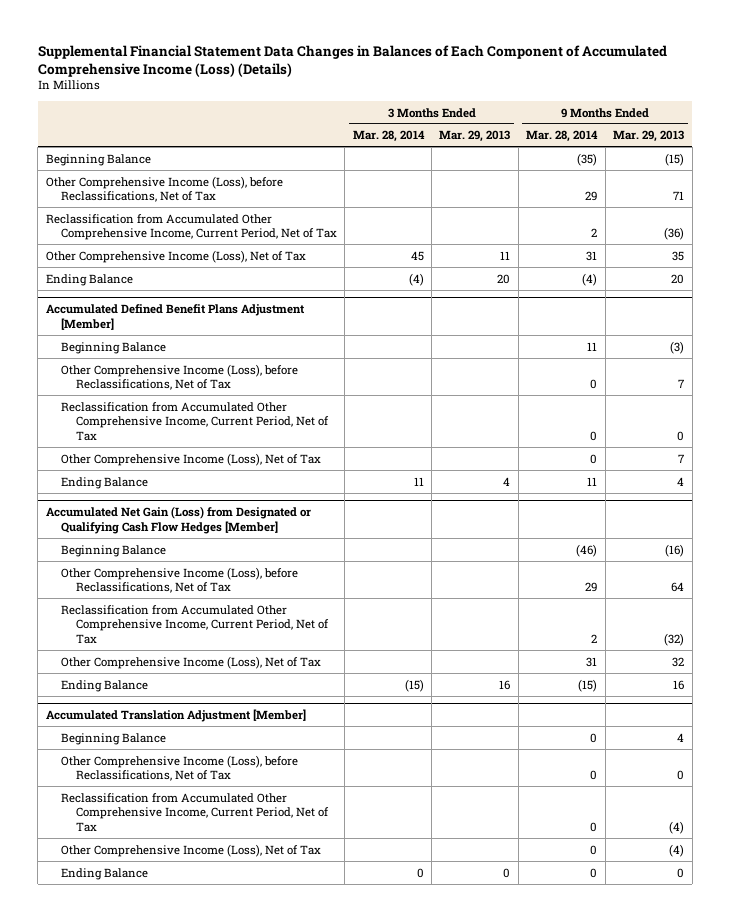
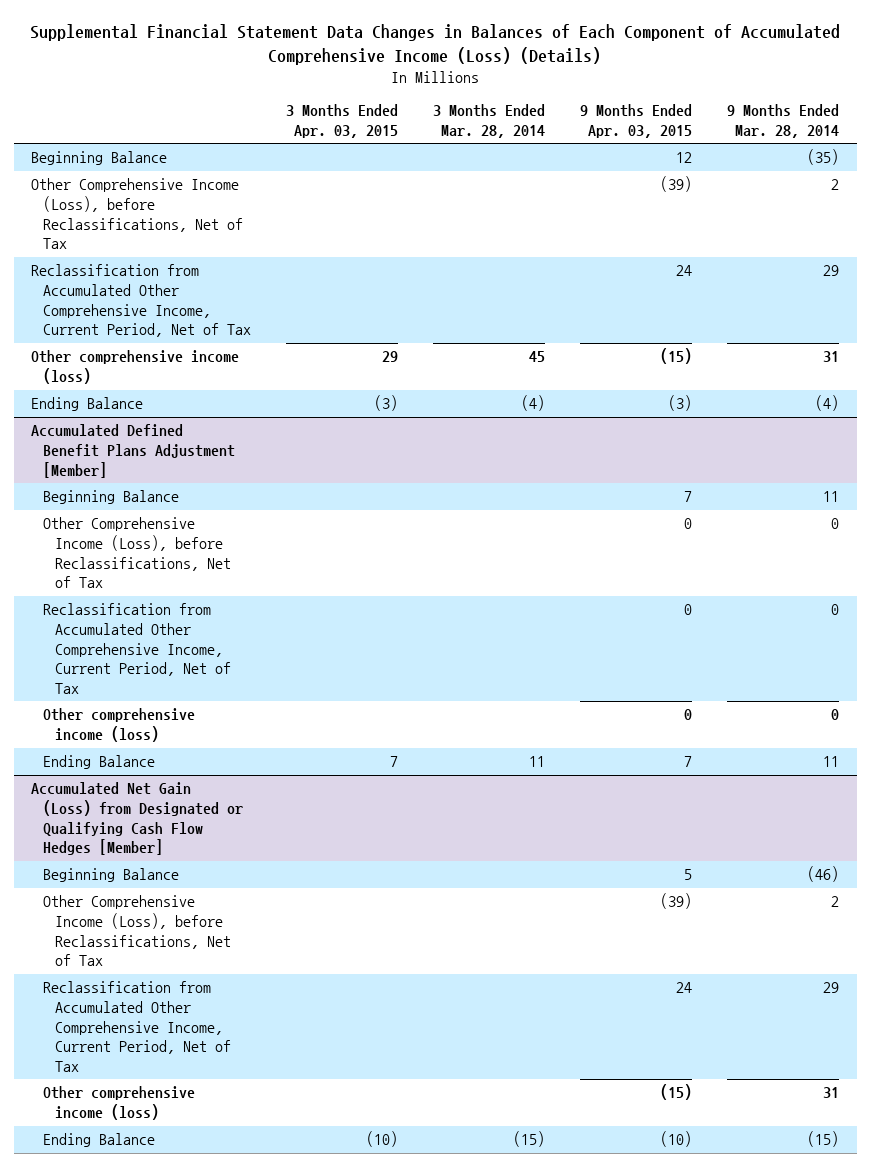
[439,130,511,143] Mar. 29, 2013 -> none
[613,130,685,143] Mar. 29, 2013 -> none
none -> [286,104,399,138] 3 Months Ended Apr. 03, 2015
none -> [580,104,693,138] 9 Months Ended Apr. 03, 2015
[585,191,598,202] 29 -> [831,179,840,191] 2
[591,228,598,238] 2 -> [823,265,840,277] 29
[45,249,306,263] Other Comprehensive Income (Loss), Net of Tax -> [31,350,240,384] Other comprehensive income (loss)
[60,452,321,466] Other Comprehensive Income (Loss), Net of Tax -> [43,708,196,742] Other comprehensive income (loss)
[585,582,598,593] 29 -> [831,896,840,908] 2
[591,634,598,644] 2 -> [823,982,840,994] 29
[60,655,321,669] Other Comprehensive Income (Loss), Net of Tax -> [43,1086,196,1120] Other comprehensive income (loss)
[45,708,306,722] Accumulated Translation Adjustment [Member] -> none
[60,732,166,745] Beginning Balance -> none
[60,754,298,782] Other Comprehensive Income (Loss), before Reclassifications, Net of Tax -> none
[60,792,329,833] Reclassification from Accumulated Other Comprehensive Income, Current Period, Net of Tax -> none
[60,843,321,857] Other Comprehensive Income (Loss), Net of Tax -> none
[60,867,148,880] Ending Balance -> none

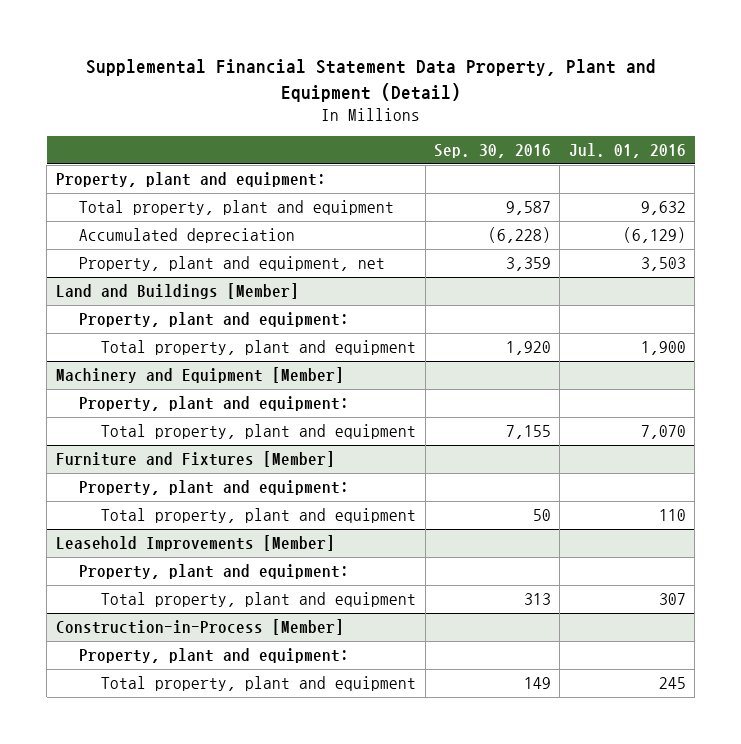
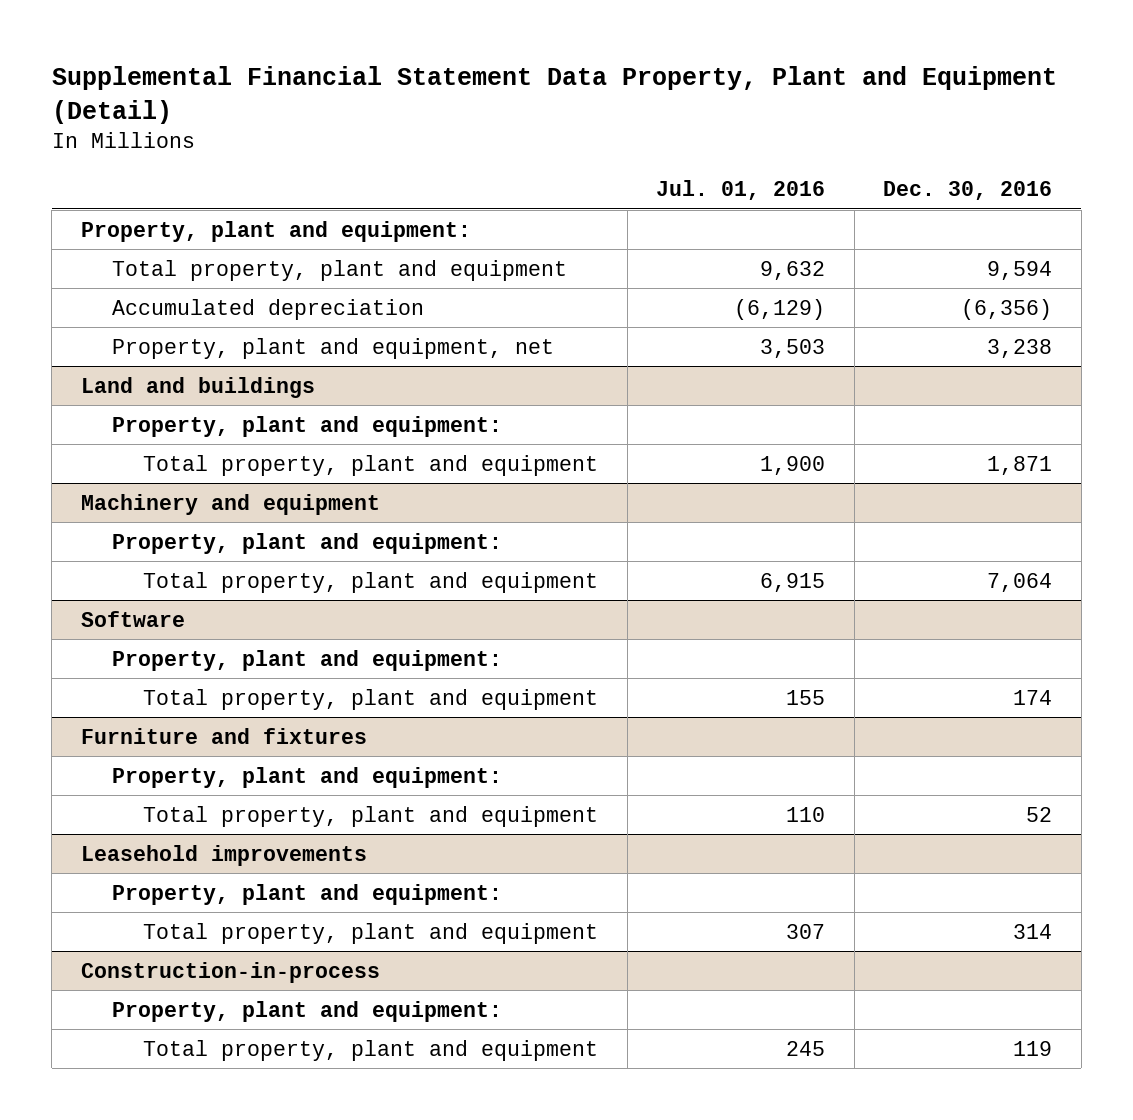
[434,144,552,159] Sep. 30, 2016 -> none
none -> [883,181,1053,201] Dec. 30, 2016
[55,283,299,300] Land and Buildings [Member] -> [80,376,315,398] Land and buildings
[55,367,344,384] Machinery and Equipment [Member] -> [80,493,380,515] Machinery and equipment
[55,451,335,468] Furniture and Fixtures [Member] -> none
[640,425,686,440] 7,070 -> [760,572,826,592] 6,915
none -> [80,610,185,627] Software
none -> [143,688,599,710] Total property, plant and equipment
none -> [80,727,367,744] Furniture and fixtures
none -> [111,766,502,788] Property, plant and equipment:
[55,535,335,552] Leasehold Improvements [Member] -> [80,844,367,866] Leasehold improvements
[55,619,344,636] Construction-in-Process [Member] -> [80,961,380,983] Construction-in-process

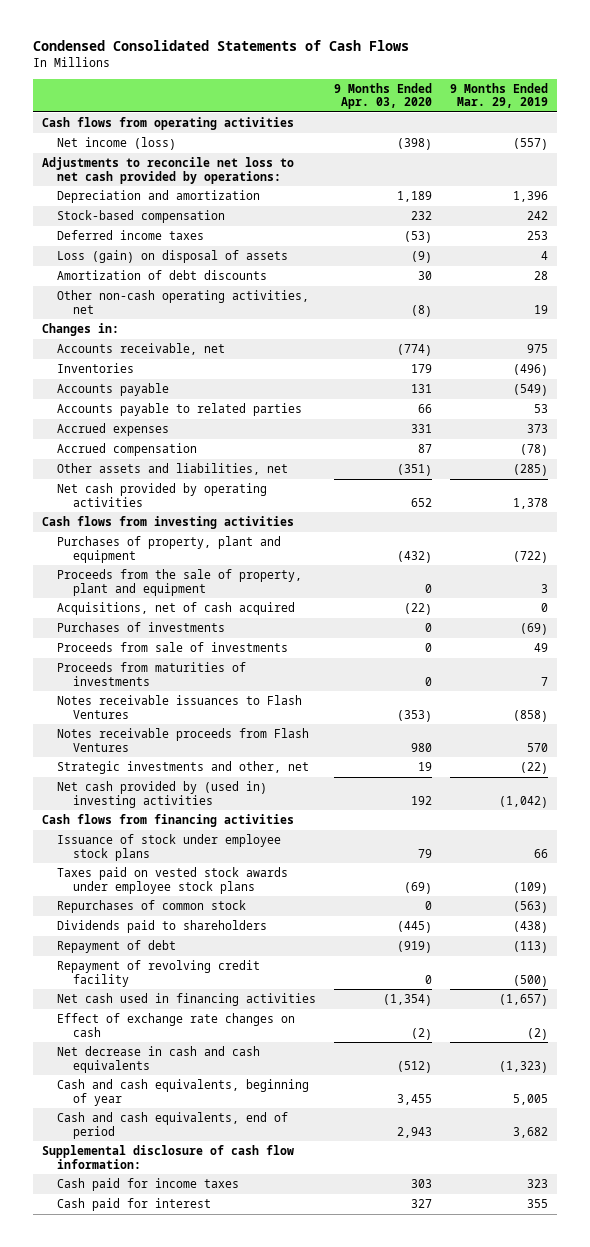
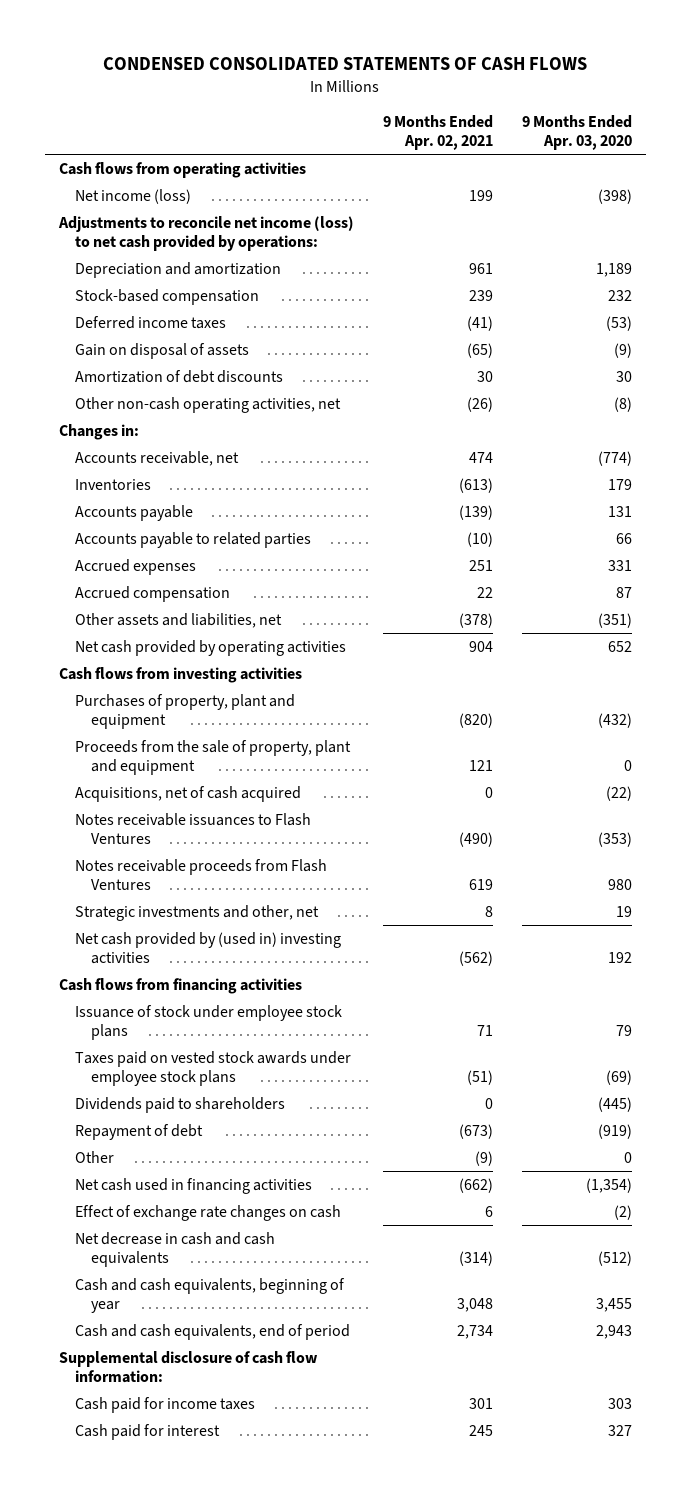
[32,40,409,52] Condensed Consolidated Statements of Cash Flows -> [103,56,588,70] CONDENSED CONSOLIDATED STATEMENTS OF CASH FLOWS
[449,82,548,109] 9 Months Ended Mar. 29, 2019 -> none
none -> [382,114,493,151] 9 Months Ended Apr. 02, 2021
[41,157,294,184] Adjustments to reconcile net loss to net cash provided by operations: -> [58,215,355,252] Adjustments to reconcile net income (loss) to net cash provided by operations:
[57,250,289,264] Loss (gain) on disposal of assets -> [75,342,250,359] Gain on disposal of assets
[57,622,226,633] Purchases of investments -> none
[57,642,289,653] Proceeds from sale of investments -> none
[57,662,247,686] Proceeds from maturities of investments -> none
[57,900,247,914] Repurchases of common stock -> none
[57,960,261,987] Repayment of revolving credit facility -> none
none -> [75,1150,115,1163] Other

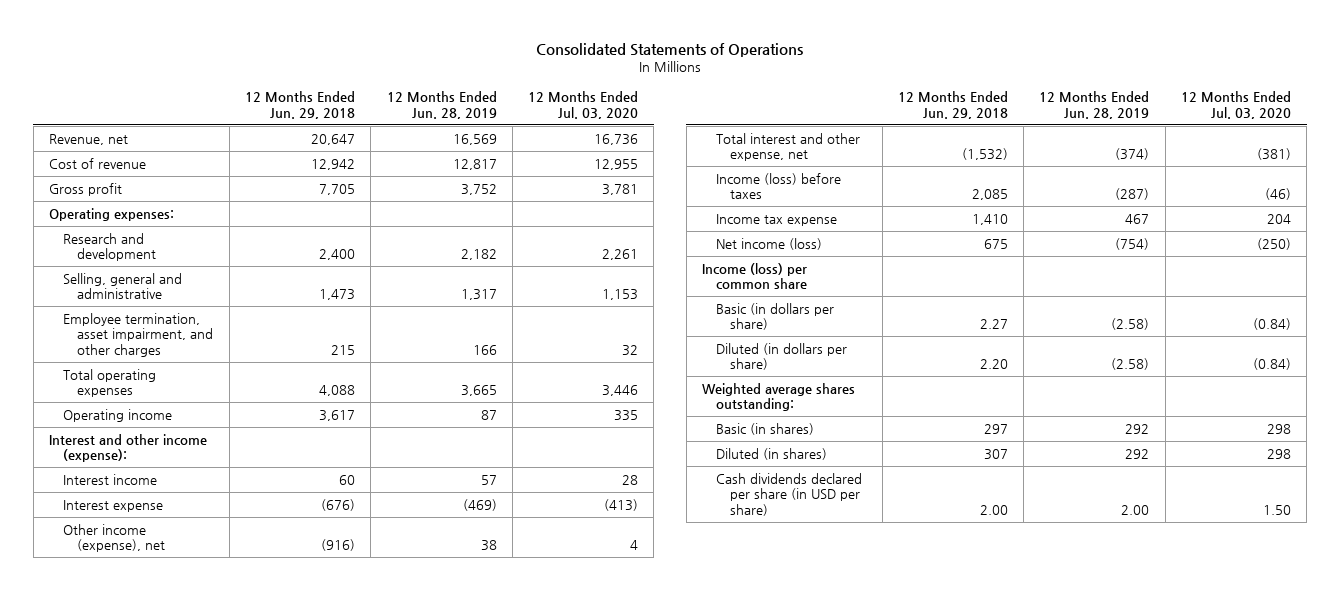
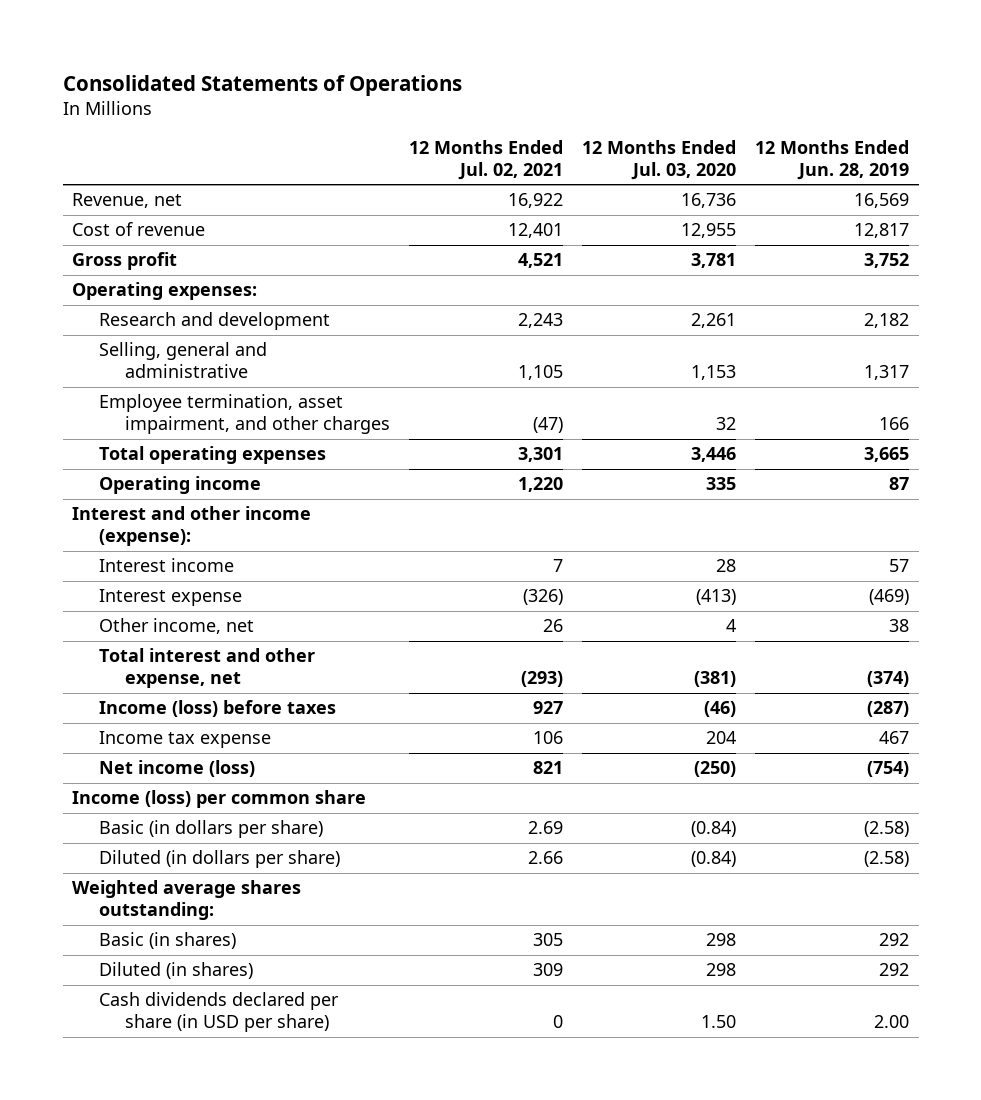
[244,91,355,119] 12 Months Ended Jun. 29, 2018 -> none
none -> [409,140,564,181] 12 Months Ended Jul. 02, 2021
[63,524,166,553] Other income (expense), net -> [98,618,254,635] Other income, net

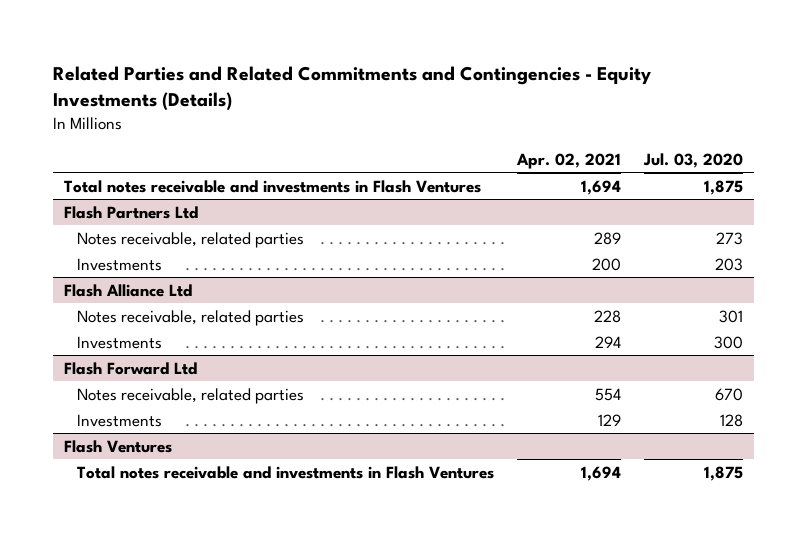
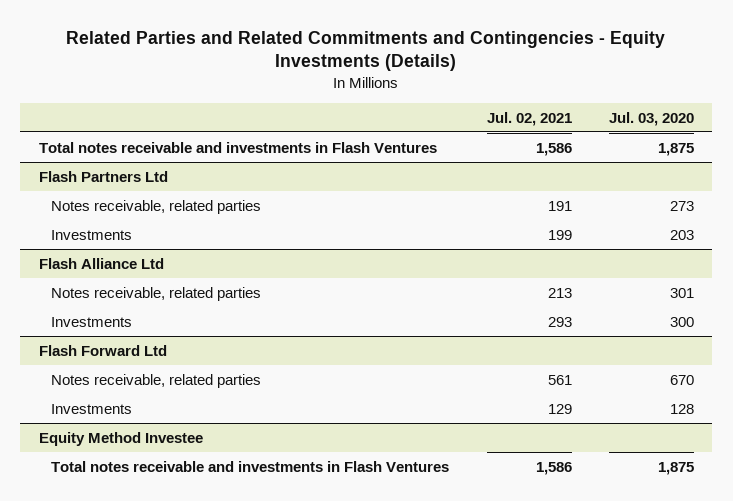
[515,153,621,170] Apr. 02, 2021 -> none
none -> [486,111,572,126] Jul. 02, 2021
[64,439,173,453] Flash Ventures -> [39,431,204,446] Equity Method Investee

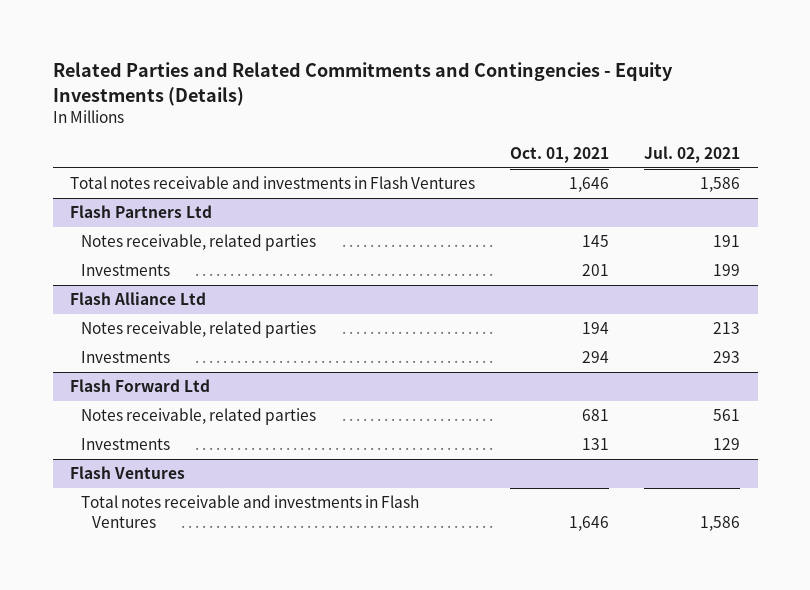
[608,111,694,126] Jul. 03, 2020 -> none
none -> [510,146,610,163] Oct. 01, 2021
[39,431,204,446] Equity Method Investee -> [70,466,186,480] Flash Ventures

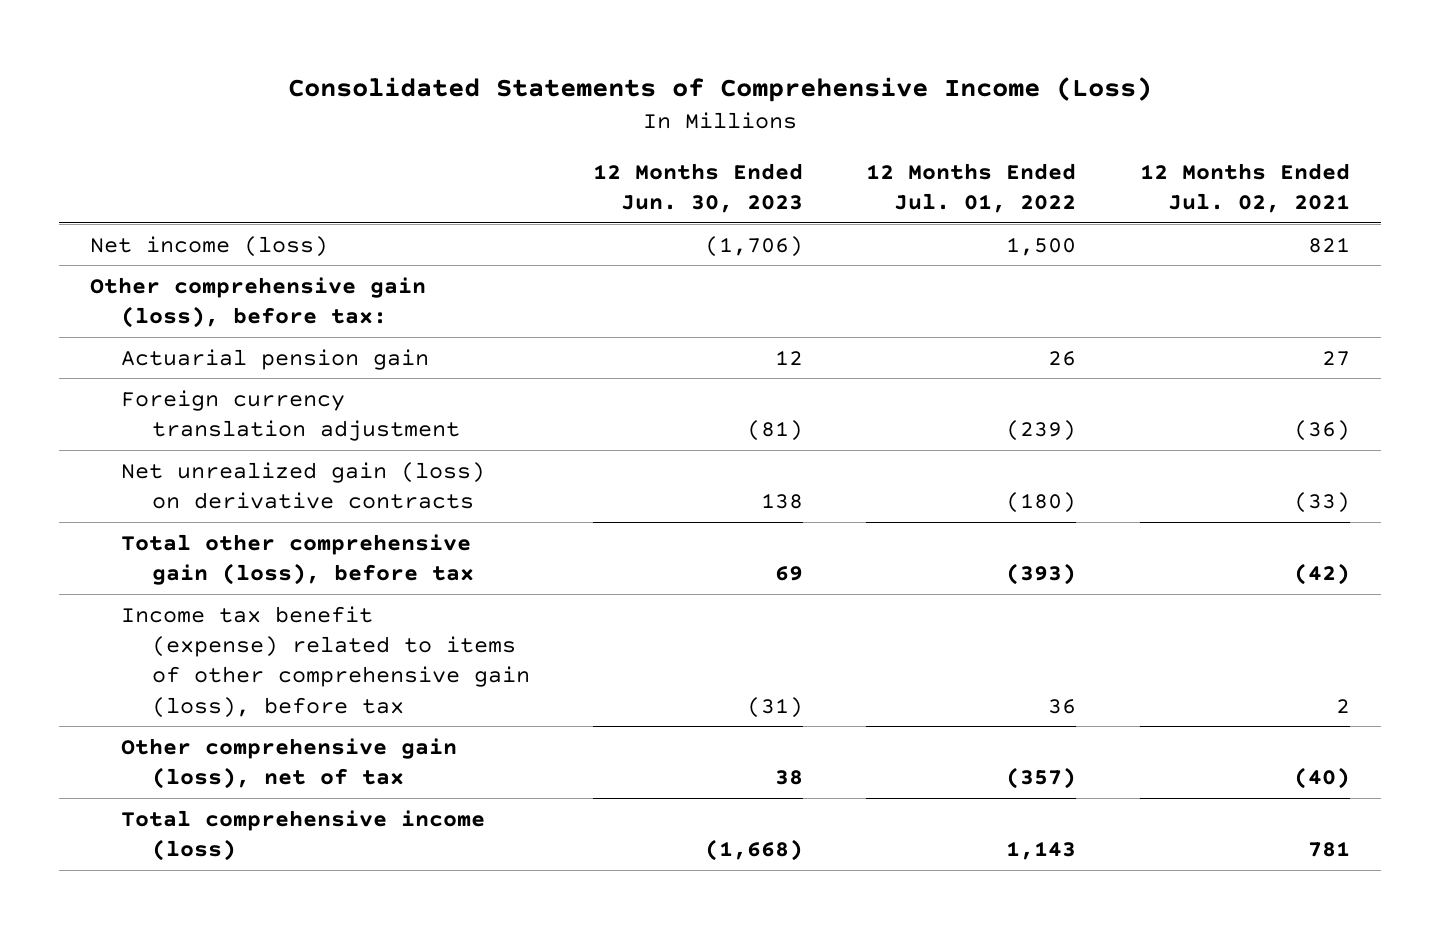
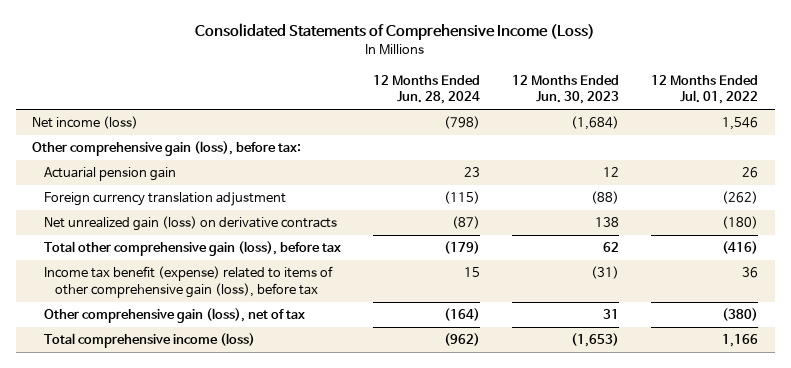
[1139,163,1350,214] 12 Months Ended Jul. 02, 2021 -> none
none -> [372,74,480,105] 12 Months Ended Jun. 28, 2024
[705,235,804,257] (1,706) -> [571,116,620,131] (1,684)
[1006,236,1077,256] 1,500 -> [722,117,759,131] 1,546
[747,419,804,441] (81) -> [591,191,620,205] (88)
[1006,419,1077,441] (239) -> [722,191,759,205] (262)
[775,565,804,581] 69 -> [603,242,620,253] 62
[1006,562,1077,585] (393) -> [722,241,759,255] (416)
[775,769,804,785] 38 -> [603,309,620,320] 31
[1006,766,1077,789] (357) -> [722,308,759,322] (380)
[705,838,804,861] (1,668) -> [571,333,620,348] (1,653)
[1006,840,1077,860] 1,143 -> [722,334,759,348] 1,166

